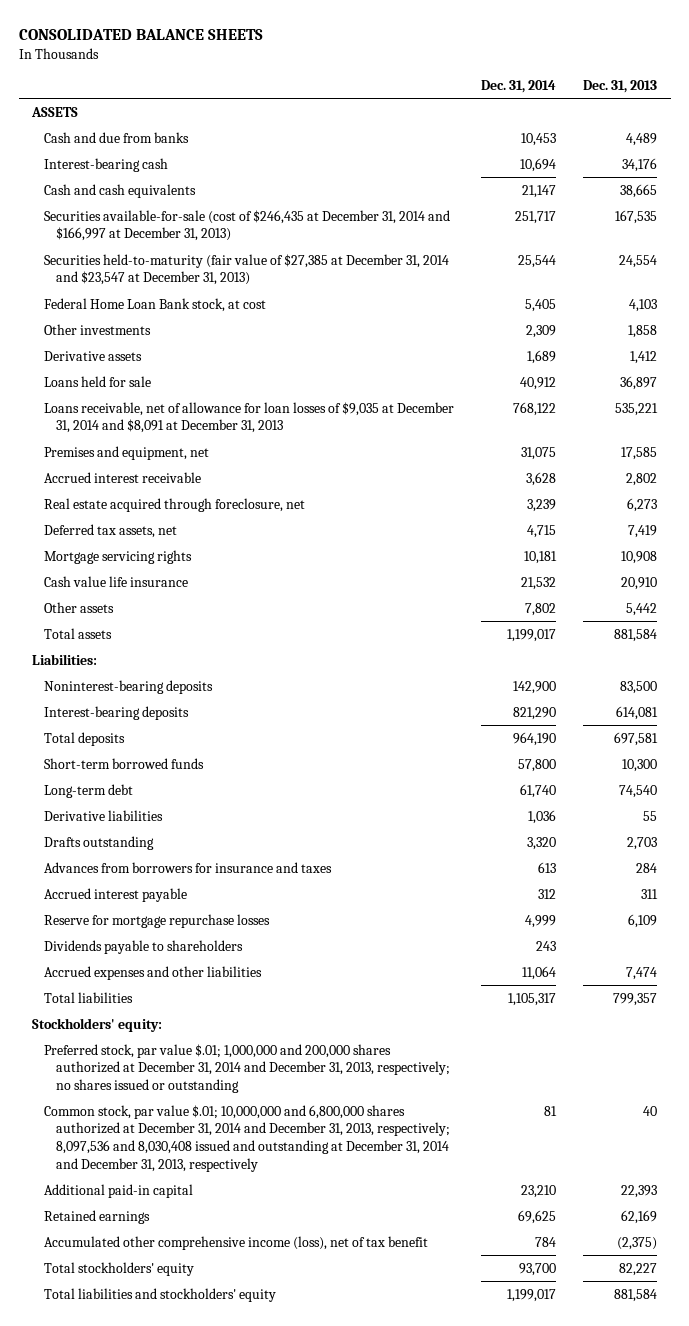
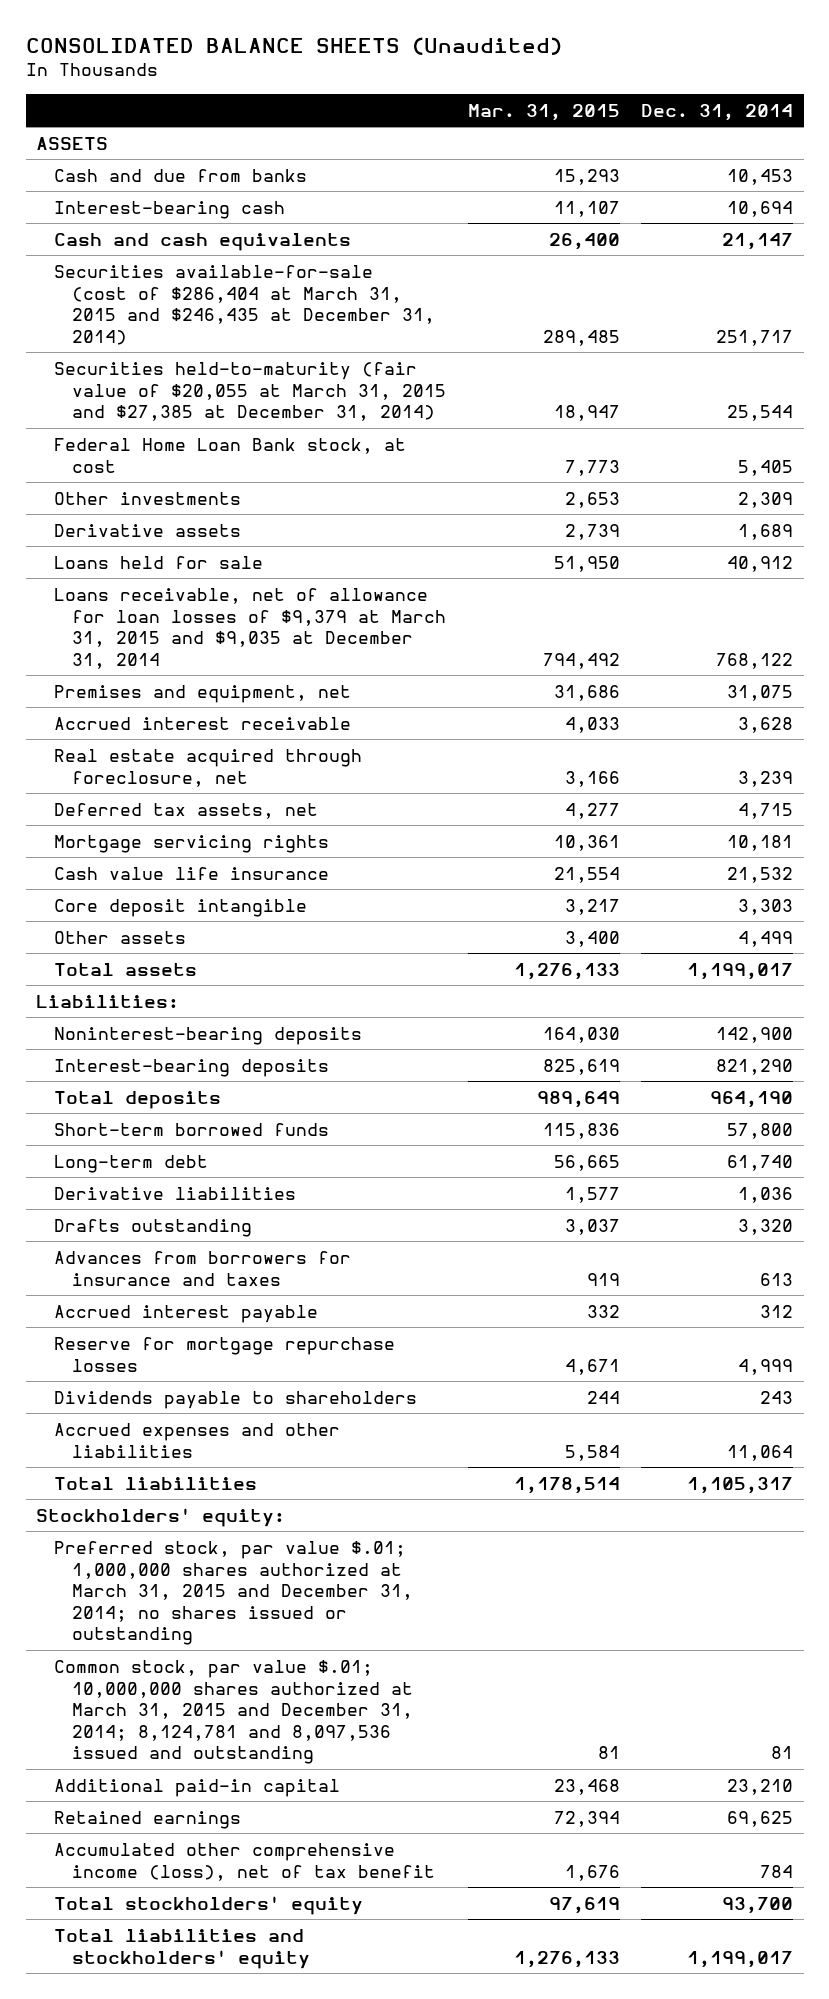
[18,28,263,40] CONSOLIDATED BALANCE SHEETS -> [25,36,562,55] CONSOLIDATED BALANCE SHEETS (Unaudited)
[583,79,658,93] Dec. 31, 2013 -> none
none -> [467,103,620,121] Mar. 31, 2015
[43,209,450,242] Securities available-for-sale (cost of $246,435 at December 31, 2014 and $166,997 at December 31, 2013) -> [54,264,436,345] Securities available-for-sale (cost of $286,404 at March 31, 2015 and $246,435 at December 31, 2014)
[43,253,449,286] Securities held-to-maturity (fair value of $27,385 at December 31, 2014 and $23,547 at December 31, 2013) -> [54,361,447,422] Securities held-to-maturity (fair value of $20,055 at March 31, 2015 and $27,385 at December 31, 2014)
[43,401,454,434] Loans receivable, net of allowance for loan losses of $9,035 at December 31, 2014 and $8,091 at December 31, 2013 -> [54,587,447,669] Loans receivable, net of allowance for loan losses of $9,379 at March 31, 2015 and $9,035 at December 31, 2014
none -> [54,898,308,917] Core deposit intangible
[525,602,557,616] 7,802 -> [738,930,794,947] 4,499
[43,1043,450,1093] Preferred stock, par value $.01; 1,000,000 and 200,000 shares authorized at December 31, 2014 and December 31, 2013, respectively; no shares issued or outstanding -> [54,1540,414,1646] Preferred stock, par value $.01; 1,000,000 shares authorized at March 31, 2015 and December 31, 2014; no shares issued or outstanding
[43,1104,450,1172] Common stock, par value $.01; 10,000,000 and 6,800,000 shares authorized at December 31, 2014 and December 31, 2013, respectively; 8,097,536 and 8,030,408 issued and outstanding at December 31, 2014 and December 31, 2013, respectively -> [54,1659,414,1765] Common stock, par value $.01; 10,000,000 shares authorized at March 31, 2015 and December 31, 2014; 8,124,781 and 8,097,536 issued and outstanding

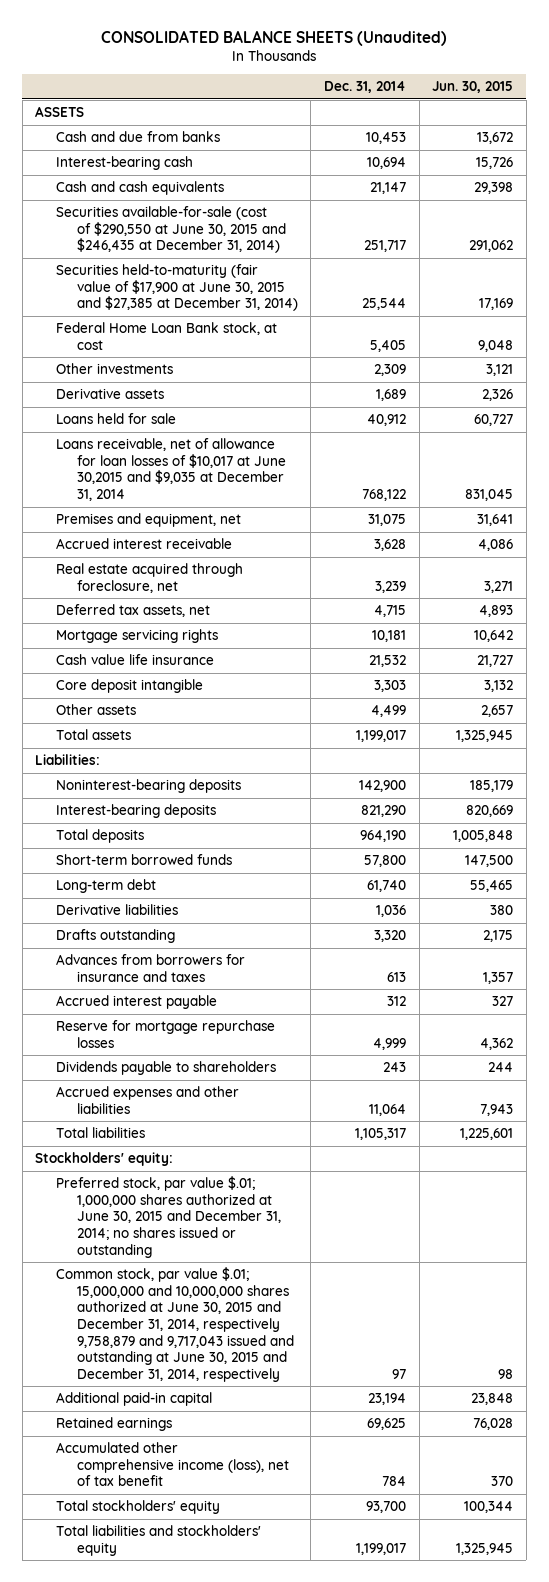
[467,103,620,121] Mar. 31, 2015 -> none
none -> [432,81,514,94] Jun. 30, 2015
[54,264,436,345] Securities available-for-sale (cost of $286,404 at March 31, 2015 and $246,435 at December 31, 2014) -> [55,206,286,254] Securities available-for-sale (cost of $290,550 at June 30, 2015 and $246,435 at December 31, 2014)
[54,361,447,422] Securities held-to-maturity (fair value of $20,055 at March 31, 2015 and $27,385 at December 31, 2014) -> [55,264,298,312] Securities held-to-maturity (fair value of $17,900 at June 30, 2015 and $27,385 at December 31, 2014)
[54,587,447,669] Loans receivable, net of allowance for loan losses of $9,379 at March 31, 2015 and $9,035 at December 31, 2014 -> [55,438,286,501] Loans receivable, net of allowance for loan losses of $10,017 at June 30,2015 and $9,035 at December 31, 2014
[54,1540,414,1646] Preferred stock, par value $.01; 1,000,000 shares authorized at March 31, 2015 and December 31, 2014; no shares issued or outstanding -> [55,1176,281,1258] Preferred stock, par value $.01; 1,000,000 shares authorized at June 30, 2015 and December 31, 2014; no shares issued or outstanding
[54,1659,414,1765] Common stock, par value $.01; 10,000,000 shares authorized at March 31, 2015 and December 31, 2014; 8,124,781 and 8,097,536 issued and outstanding -> [55,1267,294,1382] Common stock, par value $.01; 15,000,000 and 10,000,000 shares authorized at June 30, 2015 and December 31, 2014, respectively 9,758,879 and 9,717,043 issued and outstanding at June 30, 2015 and December 31, 2014, respectively
[771,1746,794,1760] 81 -> [391,1368,406,1379] 97
[727,1778,794,1795] 23,210 -> [367,1393,406,1406] 23,194

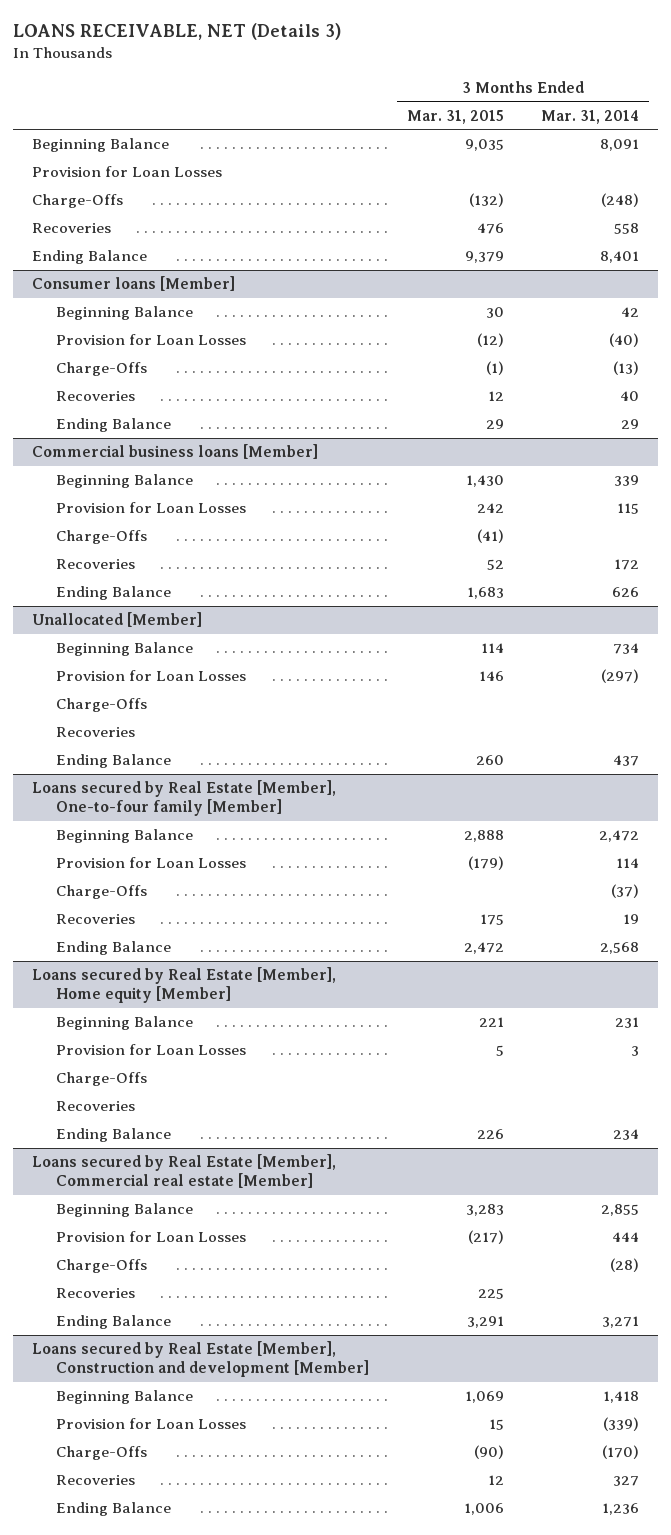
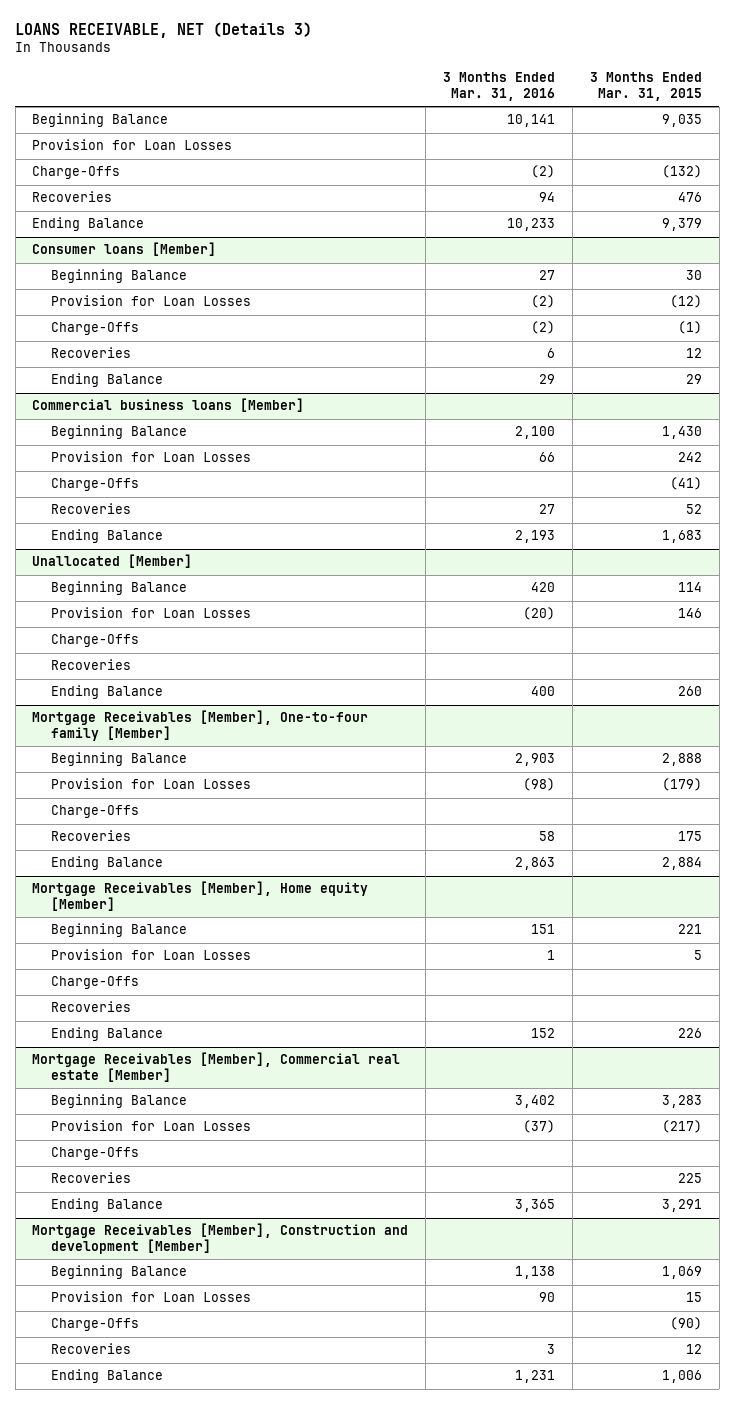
[541,109,640,124] Mar. 31, 2014 -> none
none -> [443,72,556,101] 3 Months Ended Mar. 31, 2016
[31,780,336,817] Loans secured by Real Estate [Member], One-to-four family [Member] -> none
none -> [32,710,369,742] Mortgage Receivables [Member], One-to-four family [Member]
[31,967,336,1004] Loans secured by Real Estate [Member], Home equity [Member] -> none
[463,942,504,955] 2,472 -> [661,857,702,871] 2,884
none -> [32,881,369,912] Mortgage Receivables [Member], Home equity [Member]
[31,1154,336,1189] Loans secured by Real Estate [Member], Commercial real estate [Member] -> none
none -> [32,1052,401,1083] Mortgage Receivables [Member], Commercial real estate [Member]
[31,1341,369,1378] Loans secured by Real Estate [Member], Construction and development [Member] -> none
none -> [32,1223,409,1255] Mortgage Receivables [Member], Construction and development [Member]

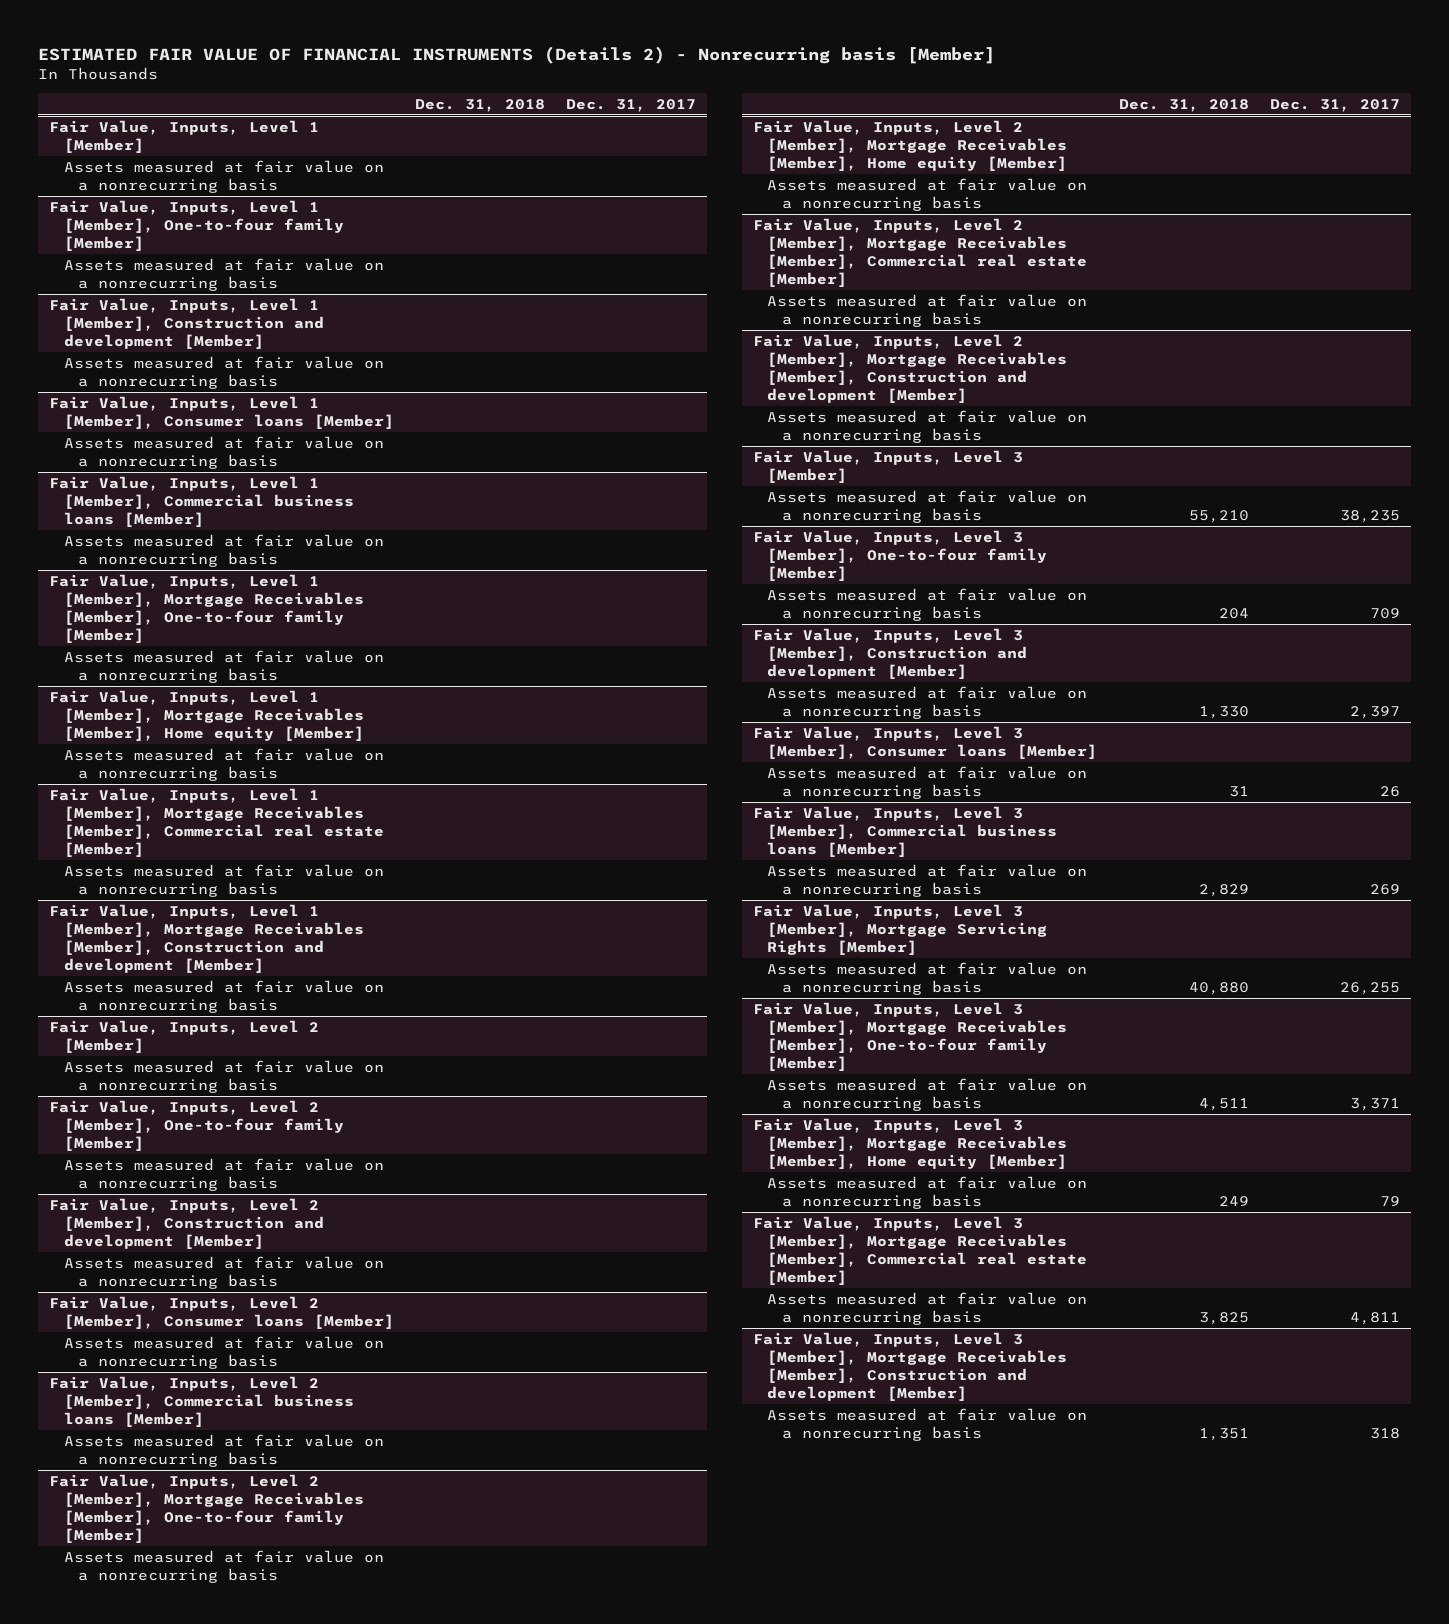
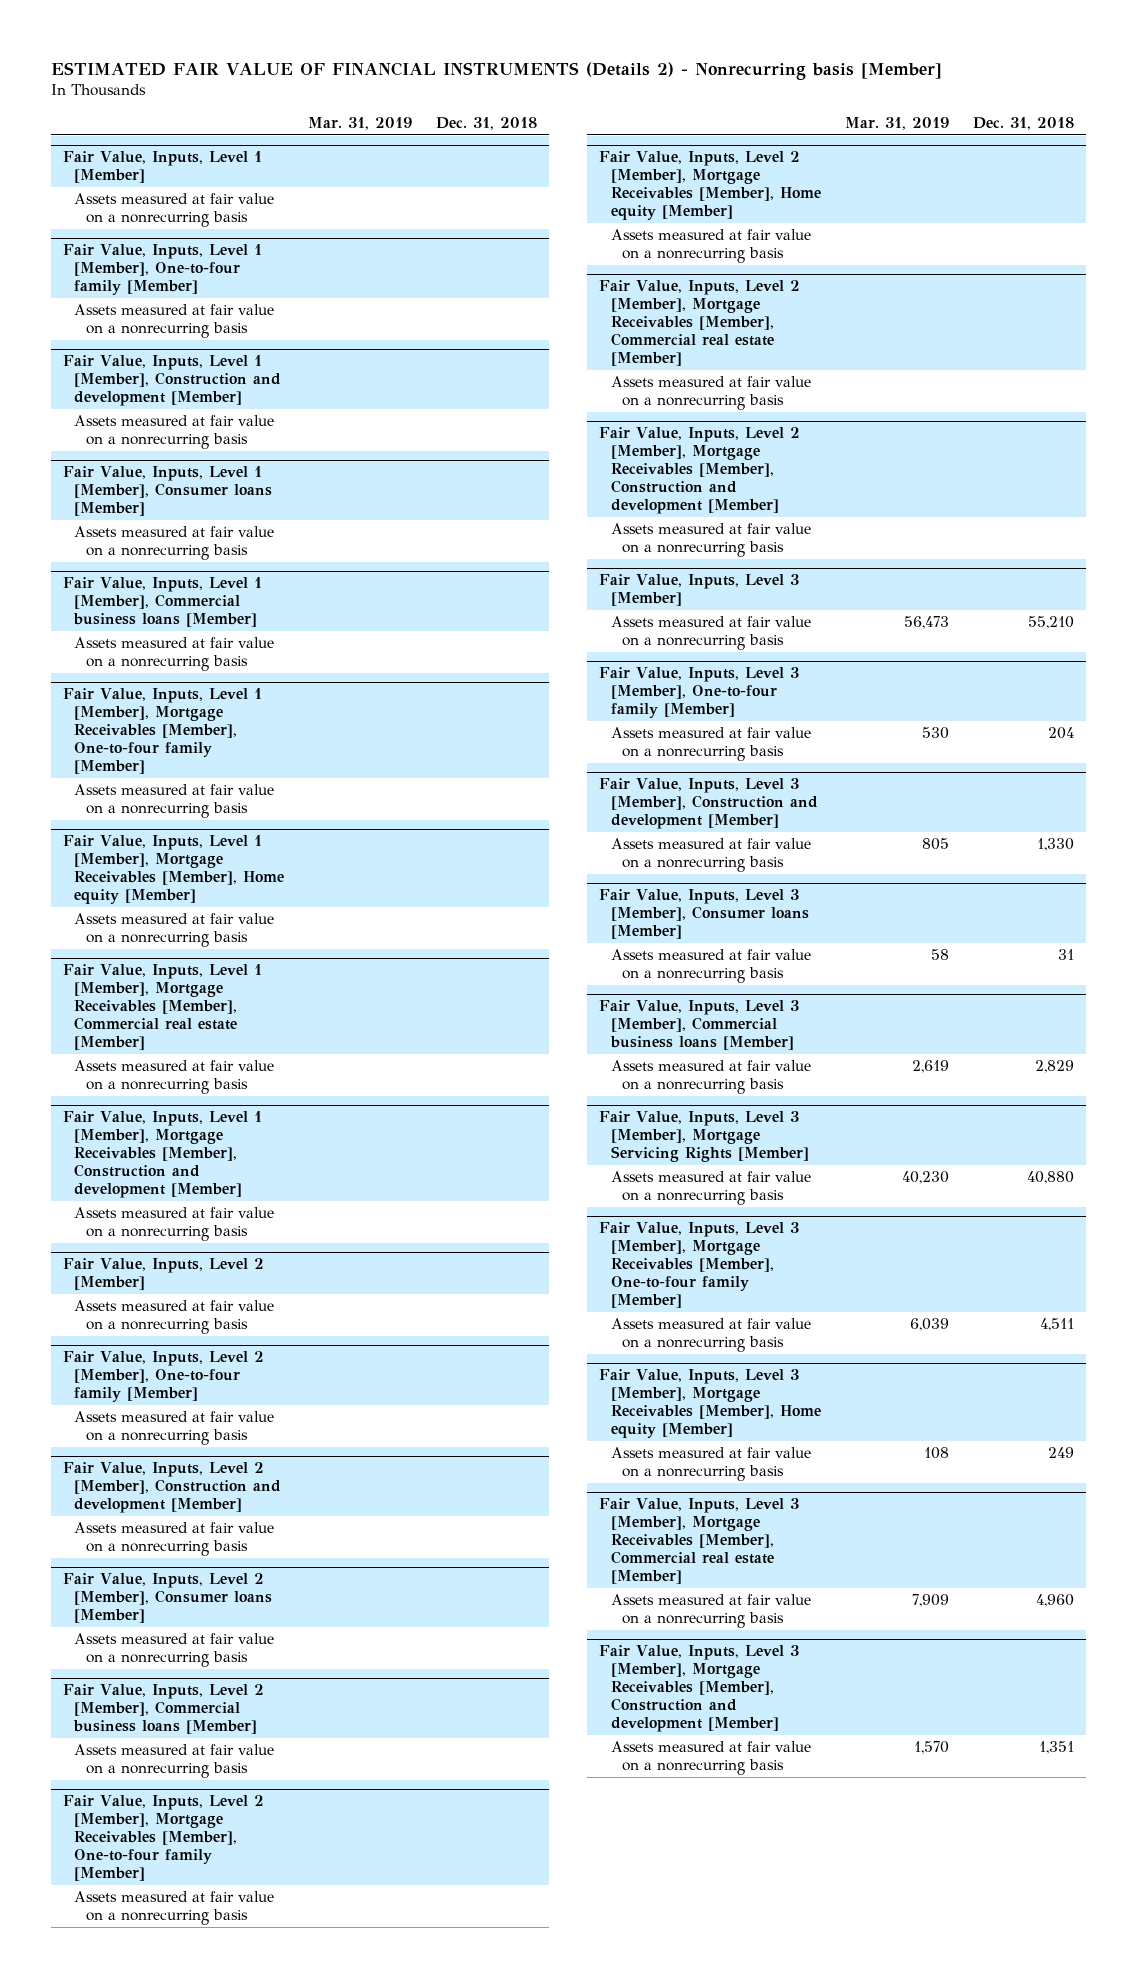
[566,98,697,112] Dec. 31, 2017 -> none
none -> [308,117,413,131] Mar. 31, 2019
[1198,1311,1249,1325] 3,825 -> [1035,1594,1074,1608] 4,960

